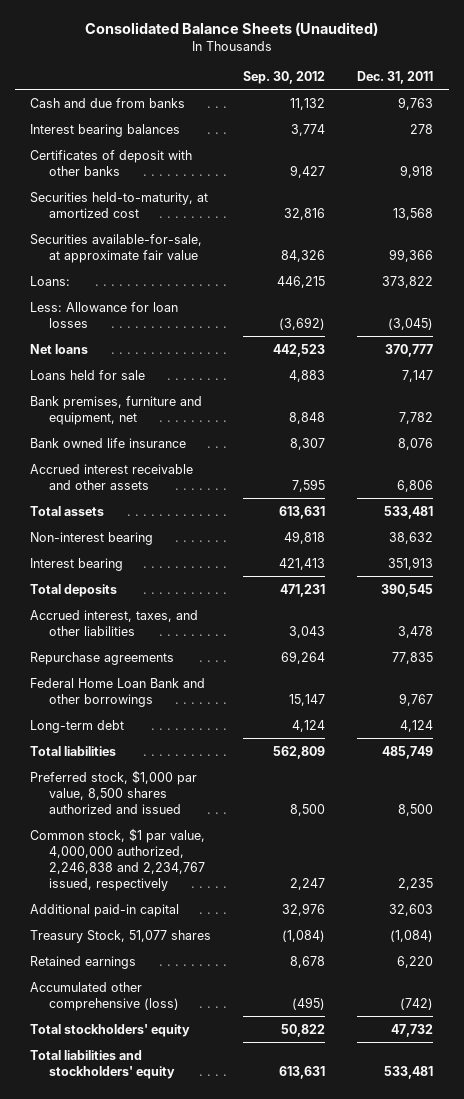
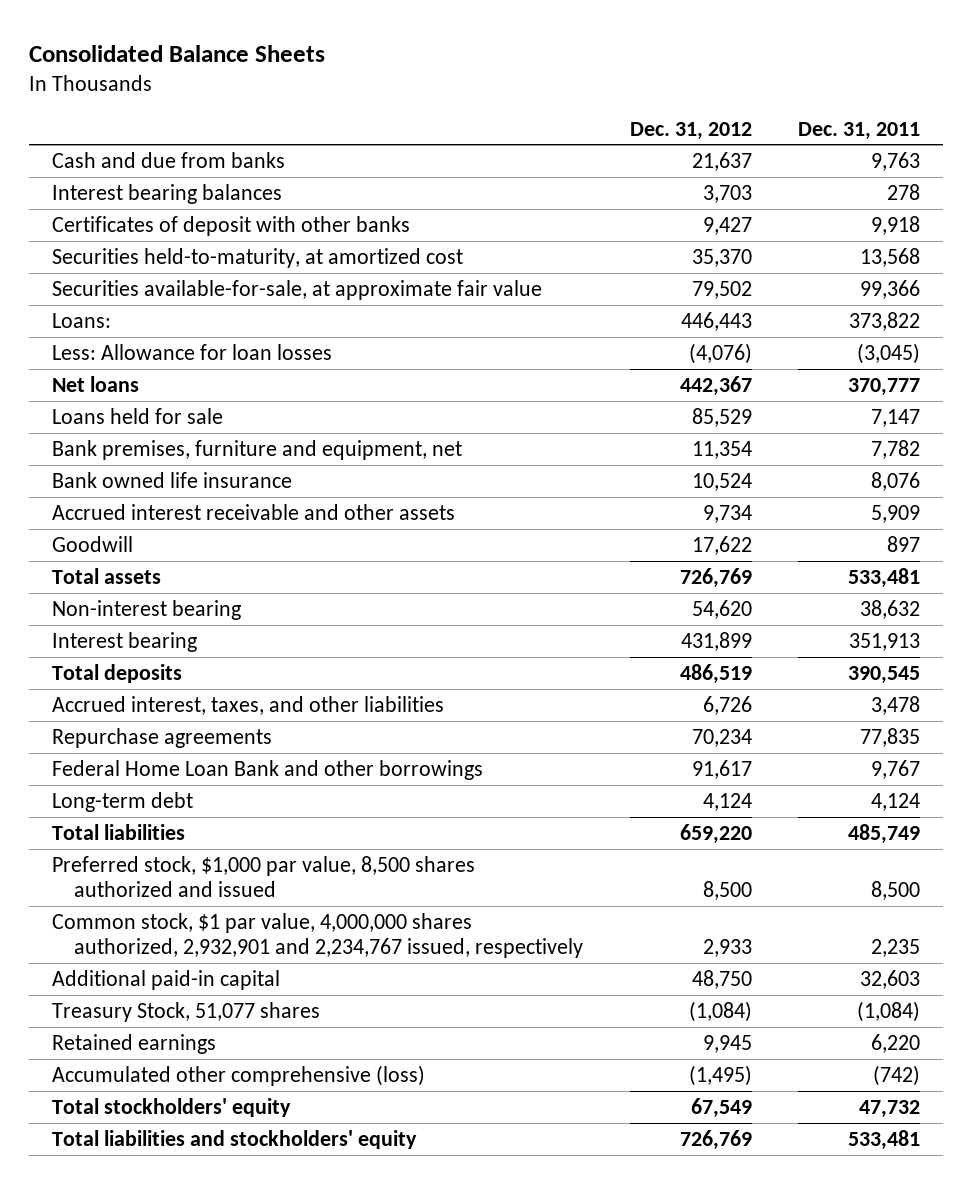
[84,21,378,36] Consolidated Balance Sheets (Unaudited) -> [29,45,326,63] Consolidated Balance Sheets
[243,71,326,85] Sep. 30, 2012 -> none
none -> [629,121,752,140] Dec. 31, 2012
[397,479,434,492] 6,806 -> [871,504,921,523] 5,909
none -> [52,535,134,552] Goodwill
[30,827,206,891] Common stock, $1 par value, 4,000,000 authorized, 2,246,838 and 2,234,767 issued, respectively -> [52,912,583,959] Common stock, $1 par value, 4,000,000 shares authorized, 2,932,901 and 2,234,767 issued, respectively

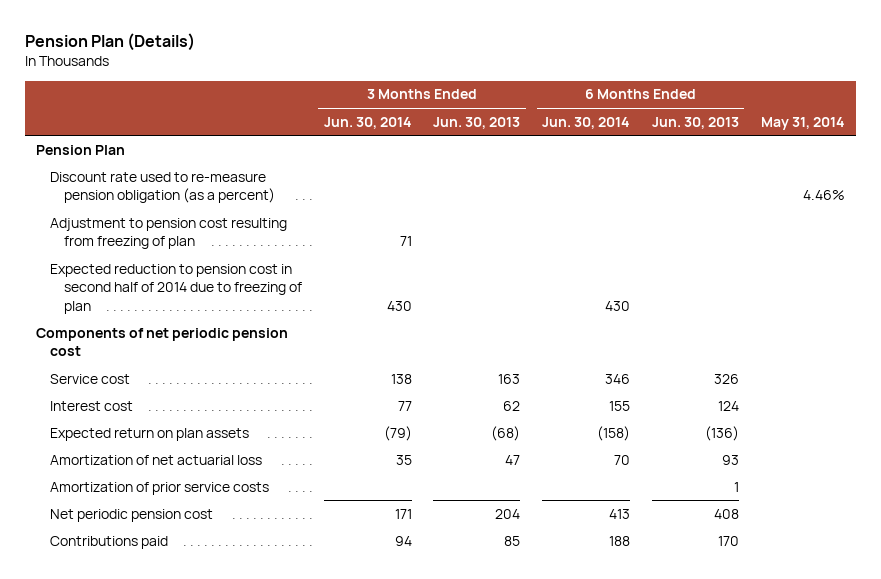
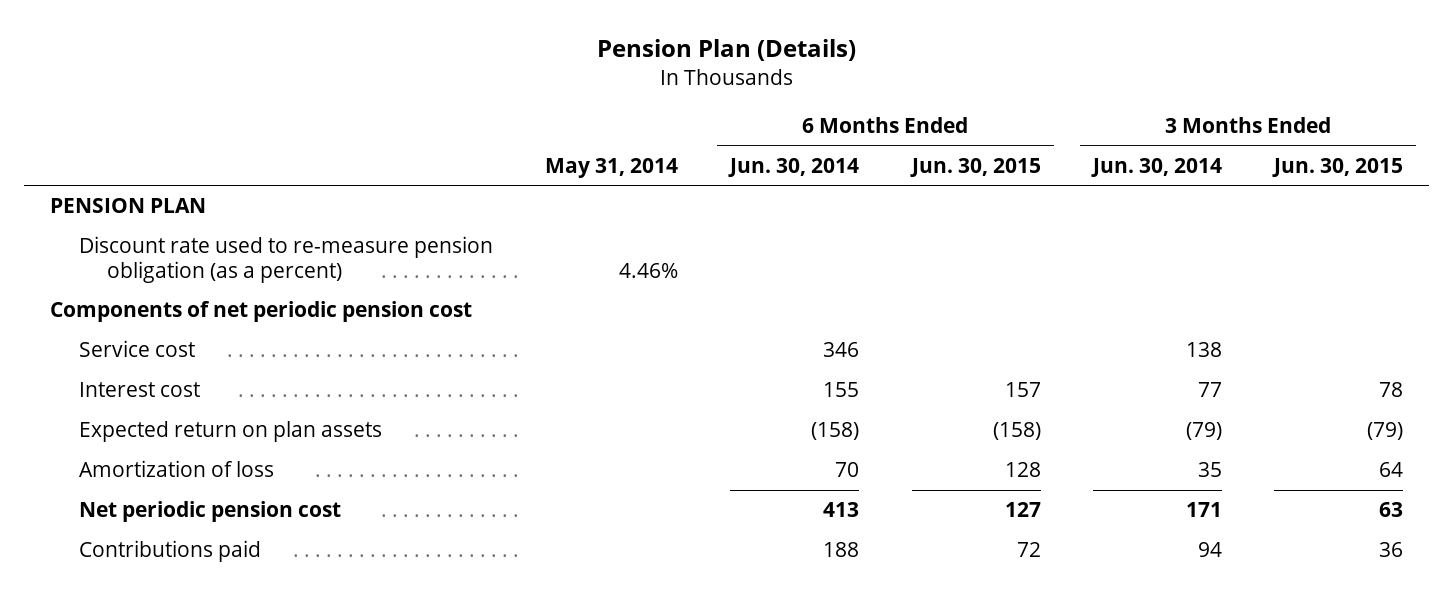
[433,116,521,129] Jun. 30, 2013 -> none
[651,116,739,129] Jun. 30, 2013 -> none
none -> [909,158,1041,178] Jun. 30, 2015
none -> [1272,158,1404,178] Jun. 30, 2015
[36,144,126,155] Pension Plan -> [50,198,207,214] PENSION PLAN
[50,217,288,250] Adjustment to pension cost resulting from freezing of plan -> none
[50,263,302,314] Expected reduction to pension cost in second half of 2014 due to freezing of plan -> none
[50,481,270,495] Amortization of prior service costs -> none
[50,454,263,465] Amortization of net actuarial loss -> [78,460,274,478] Amortization of loss

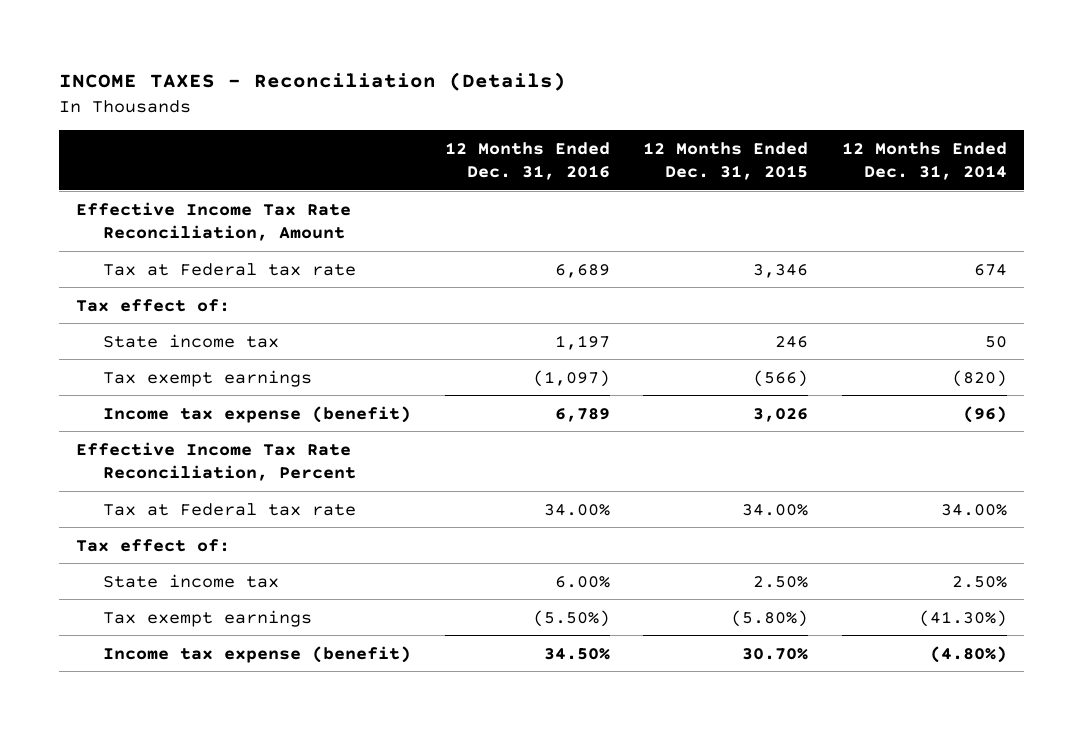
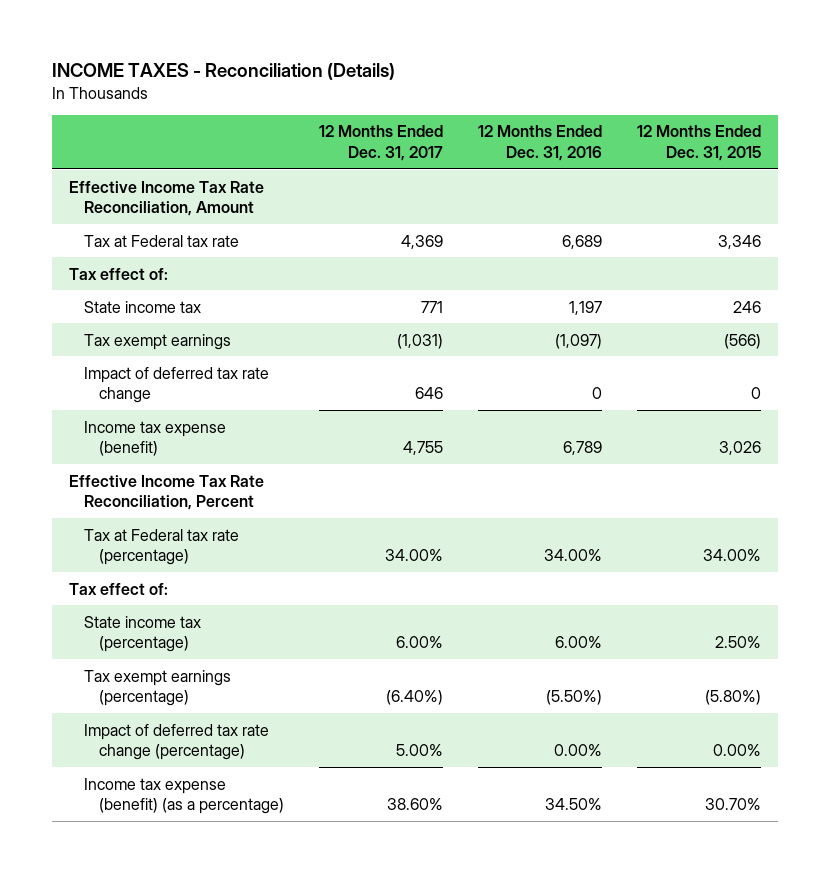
[842,141,1008,180] 12 Months Ended Dec. 31, 2014 -> none
none -> [318,125,443,161] 12 Months Ended Dec. 31, 2017
none -> [83,366,269,404] Impact of deferred tax rate change
[103,502,357,516] Tax at Federal tax rate -> [83,528,239,566] Tax at Federal tax rate (percentage)
[103,573,280,588] State income tax -> [83,615,201,653] State income tax (percentage)
[103,609,313,627] Tax exempt earnings -> [83,669,231,707] Tax exempt earnings (percentage)
none -> [83,723,269,761] Impact of deferred tax rate change (percentage)
[103,645,412,663] Income tax expense (benefit) -> [83,777,284,815] Income tax expense (benefit) (as a percentage)

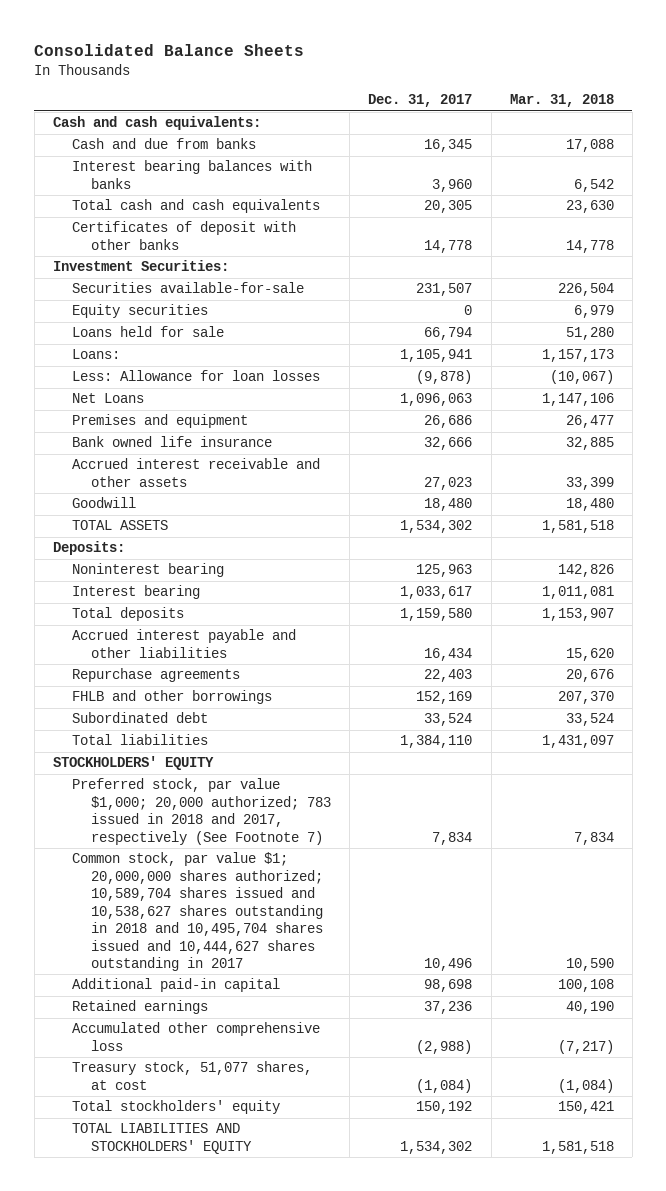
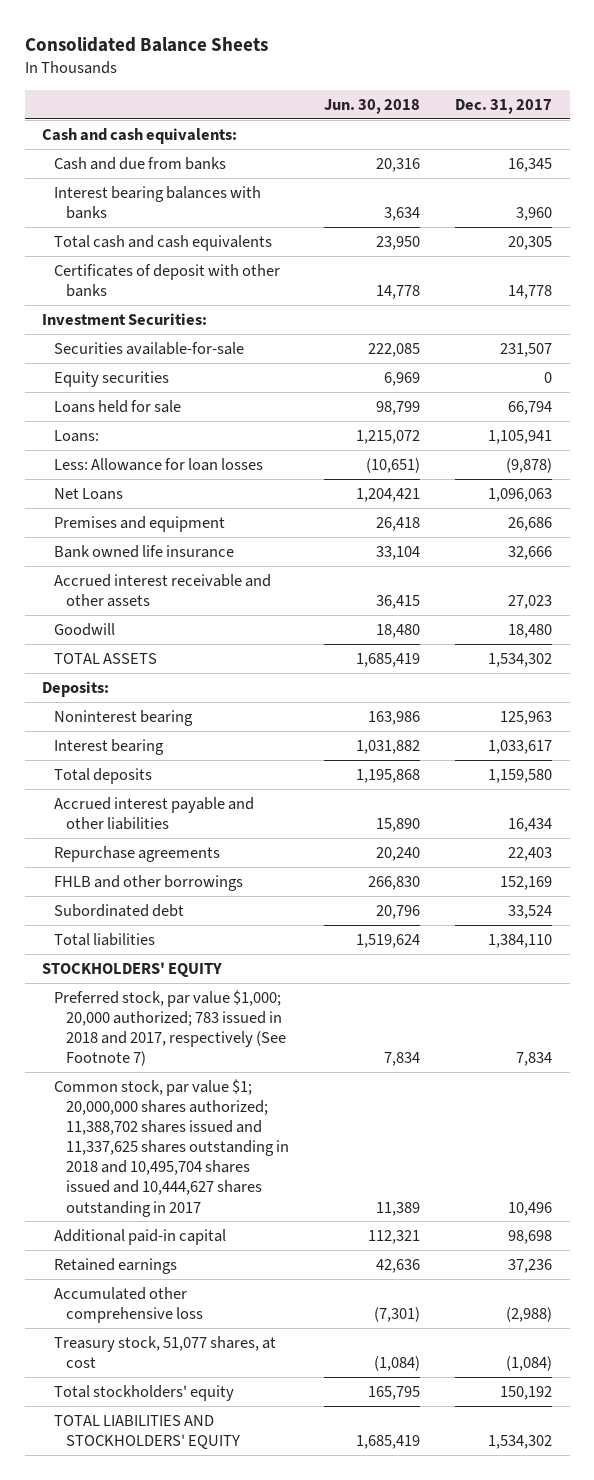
[509,94,614,108] Mar. 31, 2018 -> none
none -> [324,98,421,114] Jun. 30, 2018
[71,852,324,972] Common stock, par value $1; 20,000,000 shares authorized; 10,589,704 shares issued and 10,538,627 shares outstanding in 2018 and 10,495,704 shares issued and 10,444,627 shares outstanding in 2017 -> [54,1078,290,1217] Common stock, par value $1; 20,000,000 shares authorized; 11,388,702 shares issued and 11,337,625 shares outstanding in 2018 and 10,495,704 shares issued and 10,444,627 shares outstanding in 2017

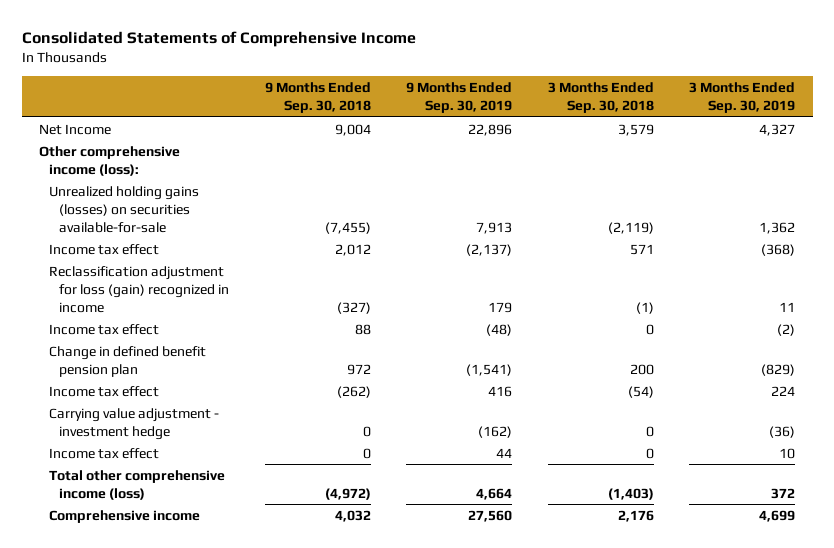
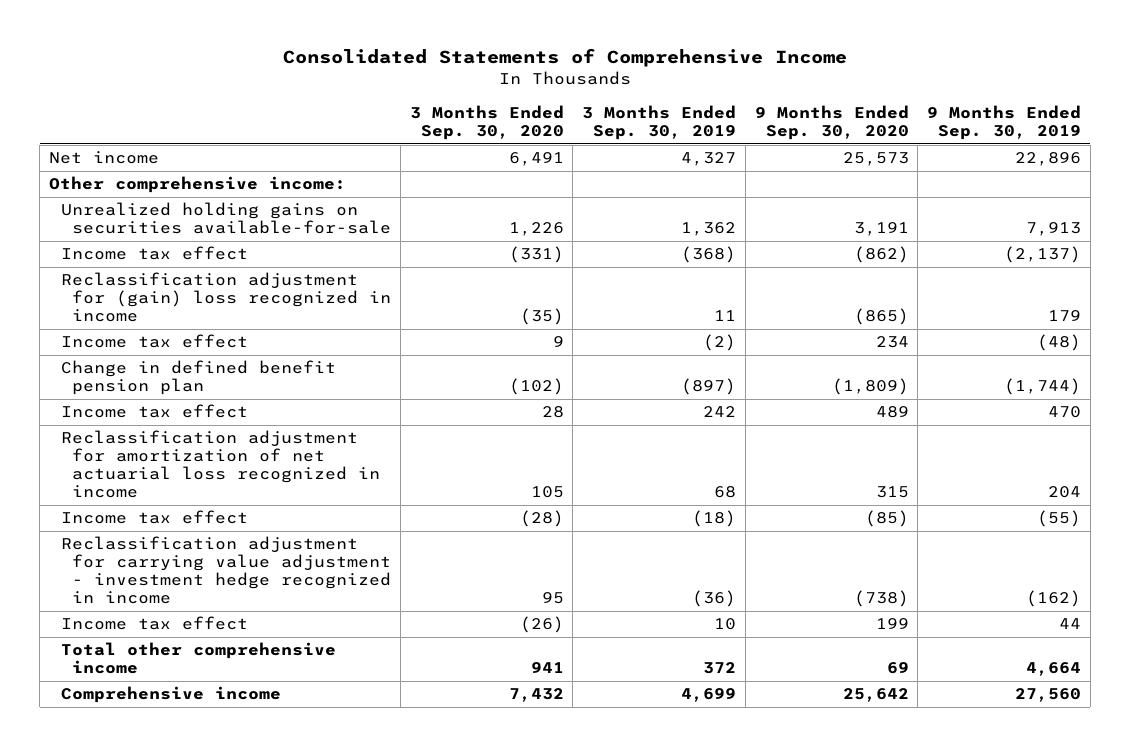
[264,82,371,114] 9 Months Ended Sep. 30, 2018 -> none
[547,82,654,114] 3 Months Ended Sep. 30, 2018 -> none
none -> [409,104,564,140] 3 Months Ended Sep. 30, 2020
none -> [754,104,909,140] 9 Months Ended Sep. 30, 2020
[39,123,112,135] Net Income -> [48,151,159,165] Net income
[39,145,181,176] Other comprehensive income (loss): -> [48,176,346,194] Other comprehensive income:
[49,185,200,233] Unrealized holding gains (losses) on securities available-for-sale -> [60,202,392,235] Unrealized holding gains on securities available-for-sale
[49,265,230,313] Reclassification adjustment for loss (gain) recognized in income -> [60,272,392,323] Reclassification adjustment for (gain) loss recognized in income
[466,363,513,376] (1,541) -> [1004,378,1082,396] (1,744)
[760,363,795,376] (829) -> [681,378,737,396] (897)
[488,385,513,397] 416 -> [1048,406,1082,419] 470
[770,385,795,396] 224 -> [703,406,737,418] 242
none -> [60,430,381,499] Reclassification adjustment for amortization of net actuarial loss recognized in income
none -> [60,510,248,525] Income tax effect
[49,407,220,440] Carrying value adjustment - investment hedge -> [60,536,392,605] Reclassification adjustment for carrying value adjustment - investment hedge recognized in income
[49,469,226,500] Total other comprehensive income (loss) -> [60,642,336,675] Total other comprehensive income

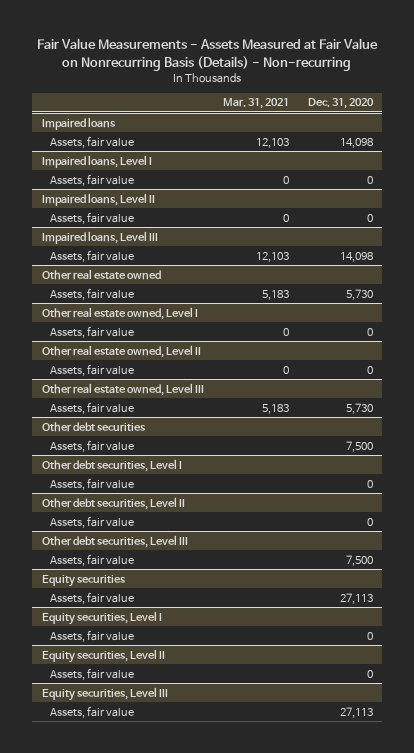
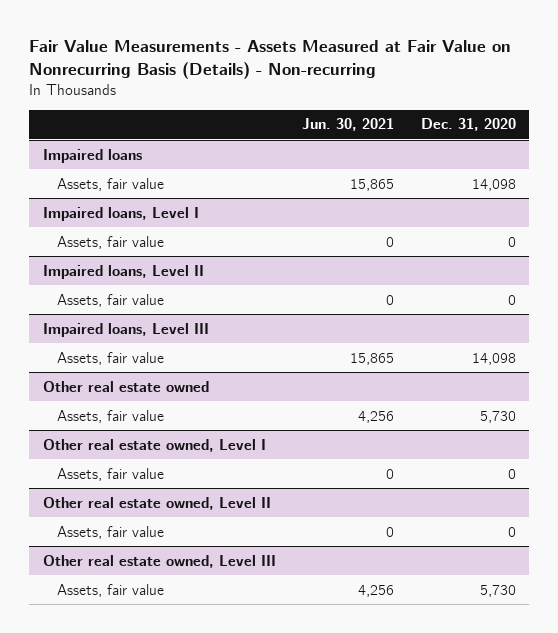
[222,98,289,110] Mar. 31, 2021 -> none
none -> [302,118,395,132] Jun. 30, 2021
[41,421,146,432] Other debt securities -> none
[49,439,134,452] Assets, fair value -> none
[41,458,182,472] Other debt securities, Level I -> none
[49,477,134,490] Assets, fair value -> none
[41,496,185,510] Other debt securities, Level II -> none
[49,515,134,528] Assets, fair value -> none
[41,534,188,548] Other debt securities, Level III -> none
[49,553,134,566] Assets, fair value -> none
[41,574,126,587] Equity securities -> none
[49,591,134,604] Assets, fair value -> none
[41,610,162,625] Equity securities, Level I -> none
[49,629,134,642] Assets, fair value -> none
[41,648,165,663] Equity securities, Level II -> none
[49,667,134,680] Assets, fair value -> none
[41,686,168,701] Equity securities, Level III -> none
[49,705,134,718] Assets, fair value -> none

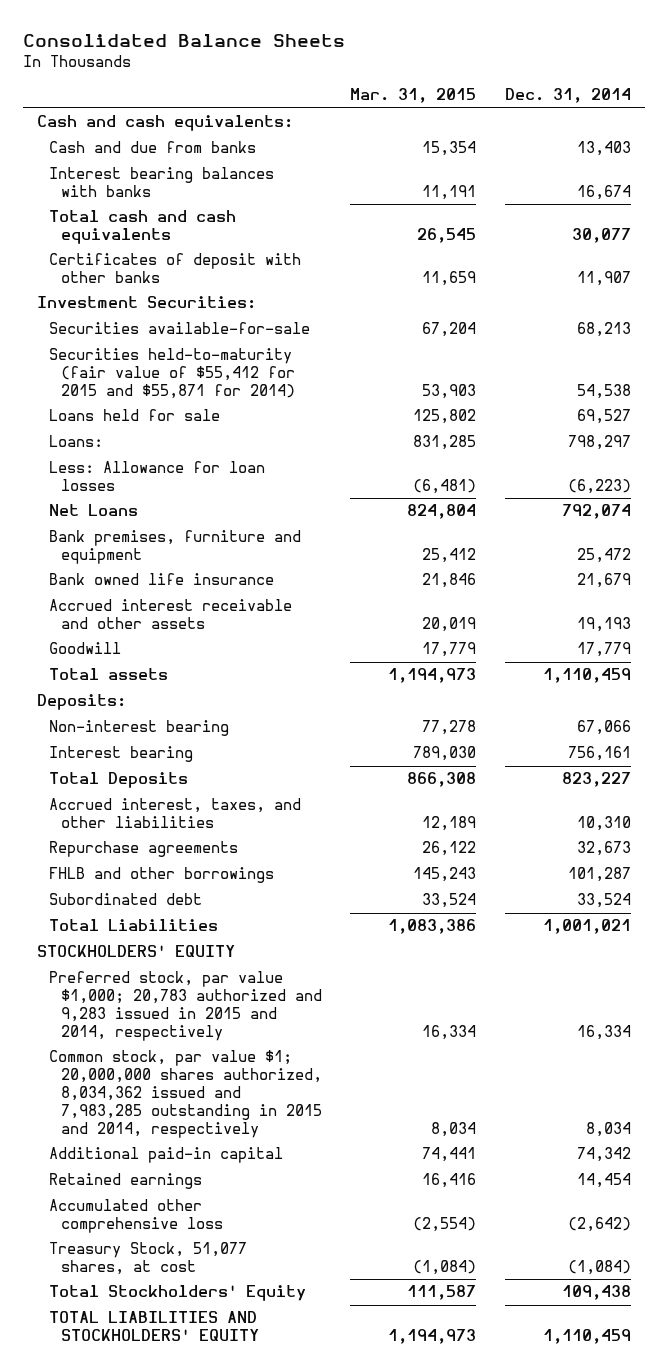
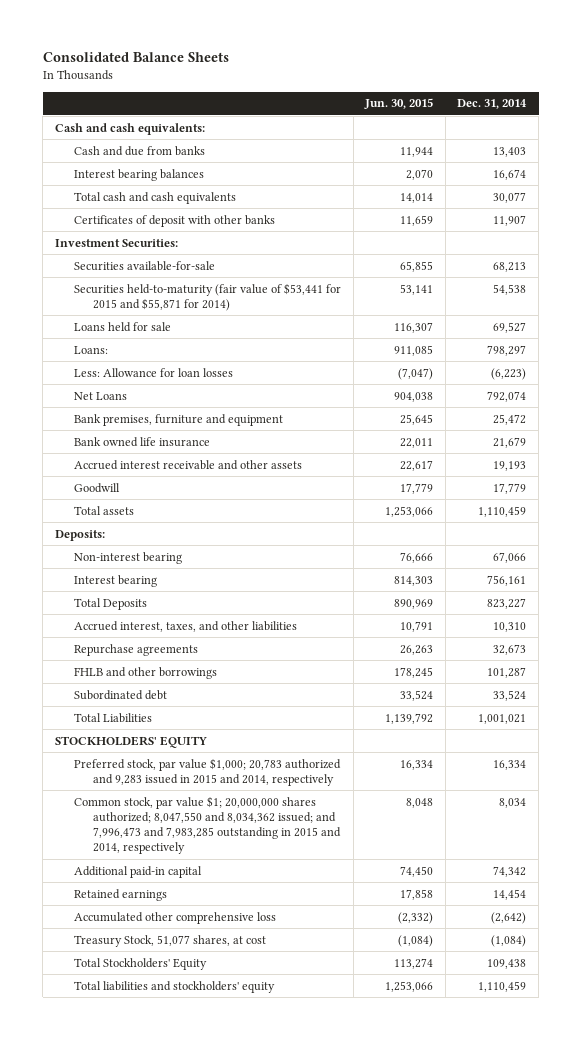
[350,88,477,104] Mar. 31, 2015 -> none
none -> [364,98,434,110] Jun. 30, 2015
[49,167,275,198] Interest bearing balances with banks -> [73,168,204,181] Interest bearing balances
[49,348,296,400] Securities held-to-maturity (fair value of $55,412 for 2015 and $55,871 for 2014) -> [73,282,341,311] Securities held-to-maturity (fair value of $53,441 for 2015 and $55,871 for 2014)
[49,1050,323,1138] Common stock, par value $1; 20,000,000 shares authorized, 8,034,362 issued and 7,983,285 outstanding in 2015 and 2014, respectively -> [73,795,341,855] Common stock, par value $1; 20,000,000 shares authorized; 8,047,550 and 8,034,362 issued; and 7,996,473 and 7,983,285 outstanding in 2015 and 2014, respectively
[49,1311,260,1342] TOTAL LIABILITIES AND STOCKHOLDERS' EQUITY -> [73,980,275,993] Total liabilities and stockholders' equity

